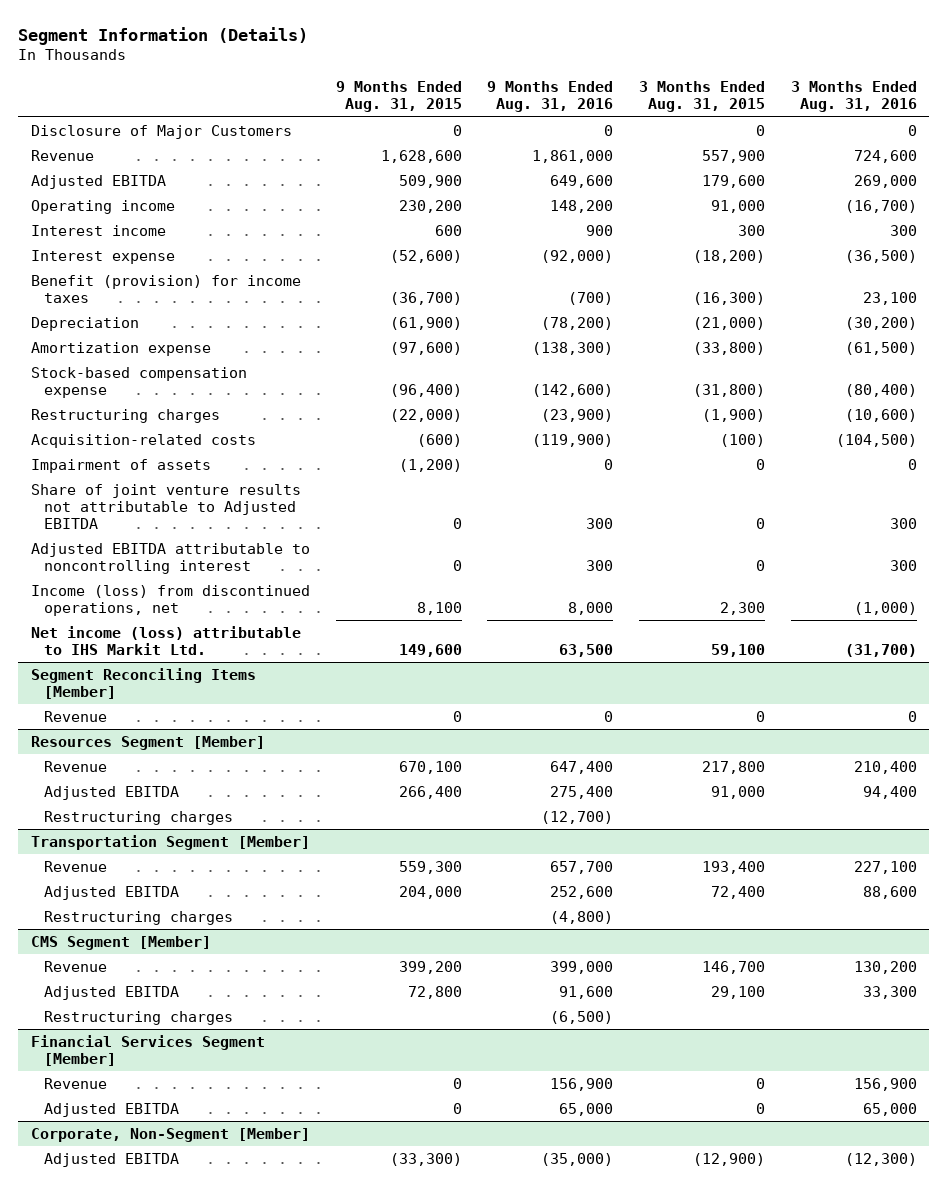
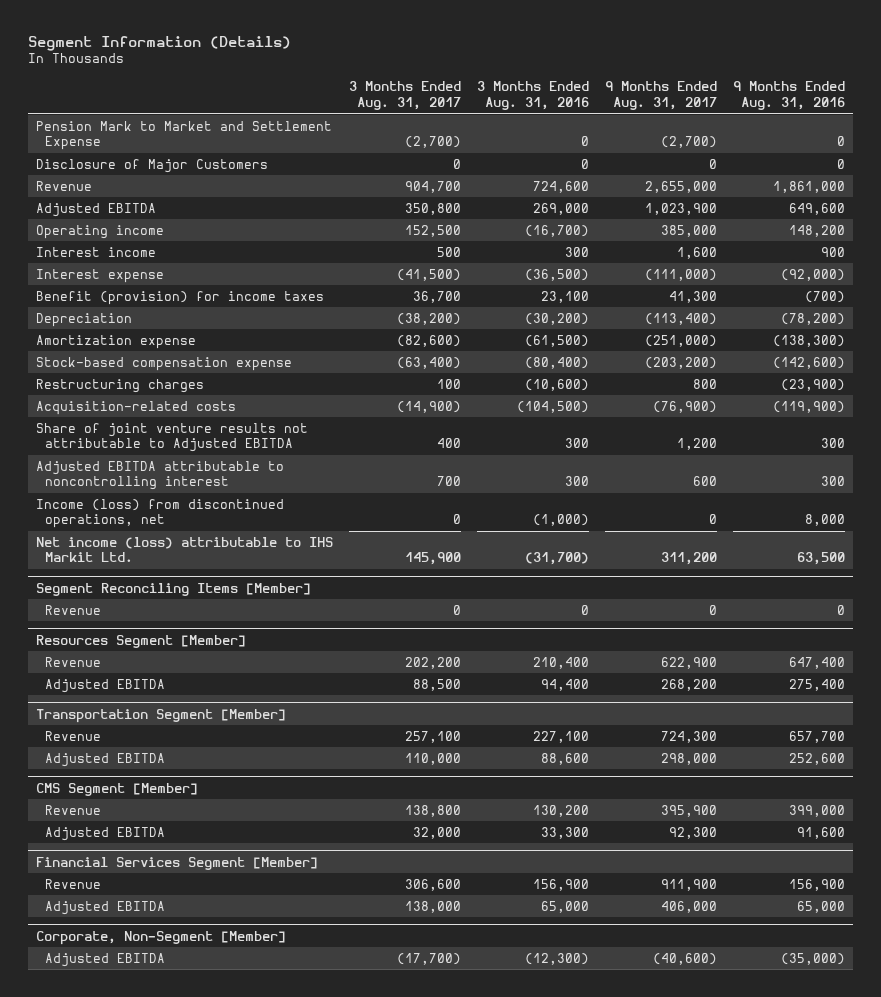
[335,81,462,113] 9 Months Ended Aug. 31, 2015 -> none
[639,81,766,113] 3 Months Ended Aug. 31, 2015 -> none
none -> [348,81,461,111] 3 Months Ended Aug. 31, 2017
none -> [605,81,718,111] 9 Months Ended Aug. 31, 2017
none -> [35,120,332,151] Pension Mark to Market and Settlement Expense
[31,458,212,473] Impairment of assets -> none
[44,810,234,825] Restructuring charges -> none
[44,910,234,925] Restructuring charges -> none
[44,1010,234,1025] Restructuring charges -> none

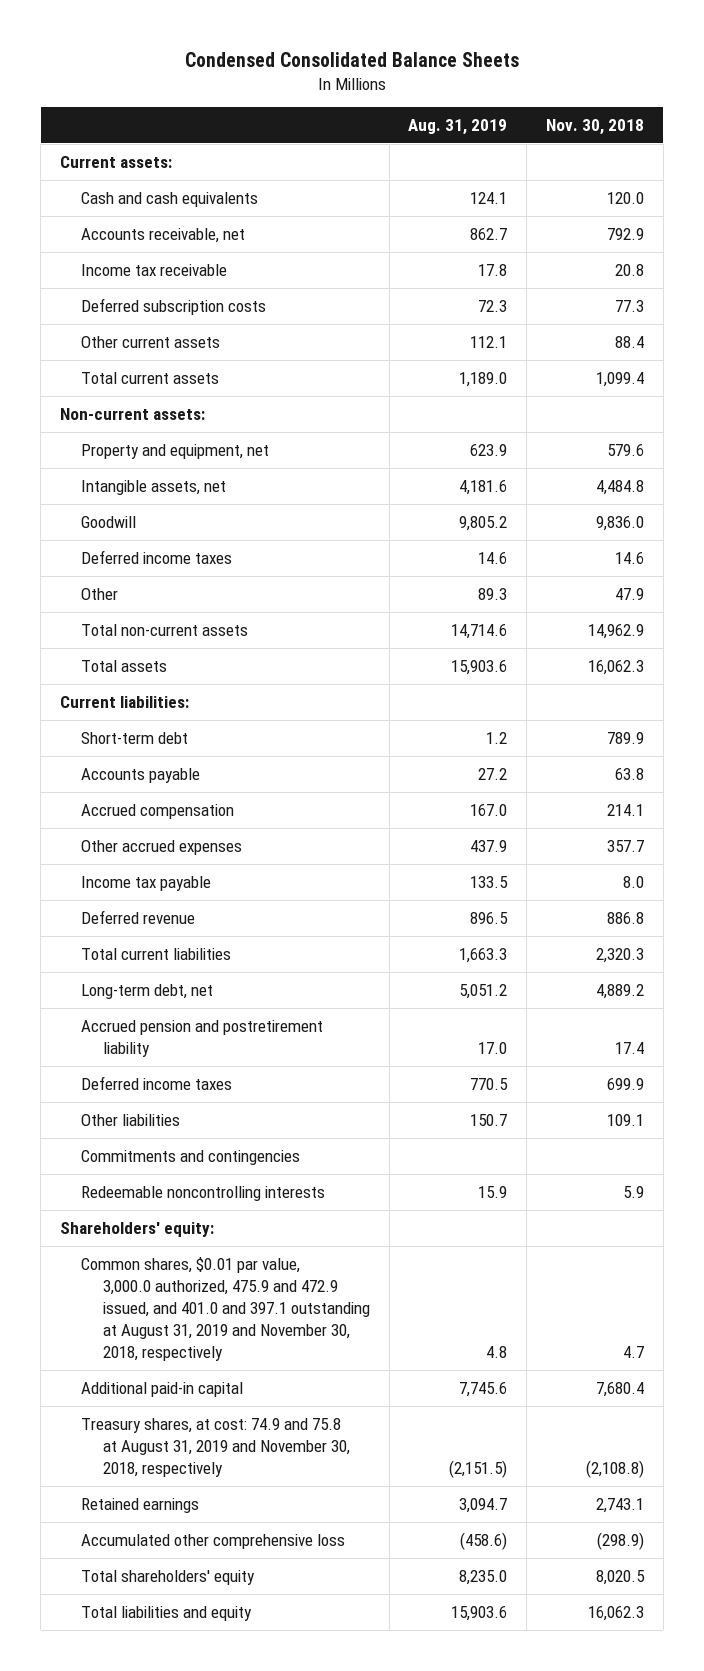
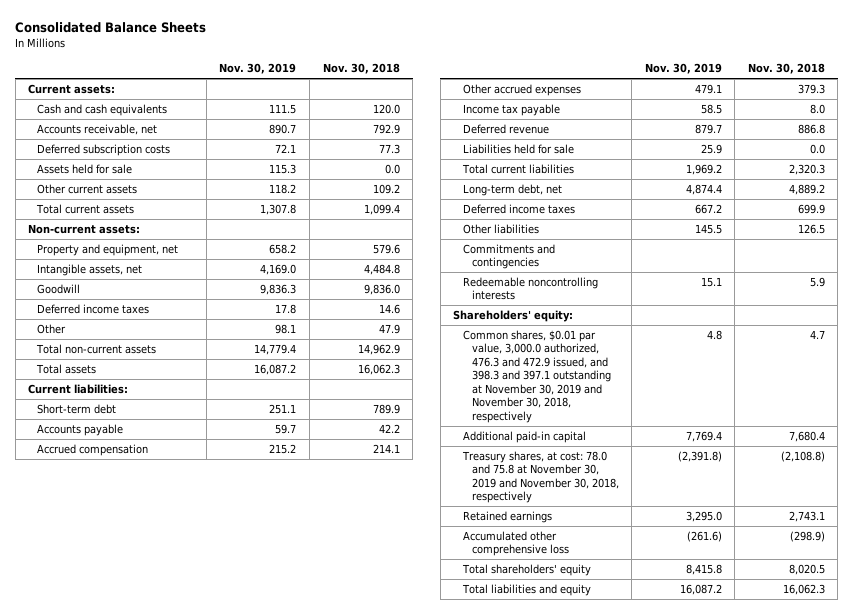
[185,52,520,68] Condensed Consolidated Balance Sheets -> [15,22,207,34] Consolidated Balance Sheets
[408,118,508,135] Aug. 31, 2019 -> none
none -> [219,63,297,75] Nov. 30, 2019
[81,263,228,276] Income tax receivable -> none
none -> [37,163,133,174] Assets held for sale
[615,335,645,348] 88.4 -> [372,183,400,194] 109.2
[615,767,645,780] 63.8 -> [378,423,400,433] 42.2
[607,839,645,852] 357.7 -> [797,83,825,94] 379.3
none -> [462,143,574,154] Liabilities held for sale
[81,1019,324,1057] Accrued pension and postretirement liability -> none
[607,1113,645,1126] 109.1 -> [797,223,825,234] 126.5
[81,1256,370,1361] Common shares, $0.01 par value, 3,000.0 authorized, 475.9 and 472.9 issued, and 401.0 and 397.1 outstanding at August 31, 2019 and November 30, 2018, respectively -> [462,329,611,423] Common shares, $0.01 par value, 3,000.0 authorized, 476.3 and 472.9 issued, and 398.3 and 397.1 outstanding at November 30, 2019 and November 30, 2018, respectively
[81,1417,350,1477] Treasury shares, at cost: 74.9 and 75.8 at August 31, 2019 and November 30, 2018, respectively -> [461,450,619,504] Treasury shares, at cost: 78.0 and 75.8 at November 30, 2019 and November 30, 2018, respectively

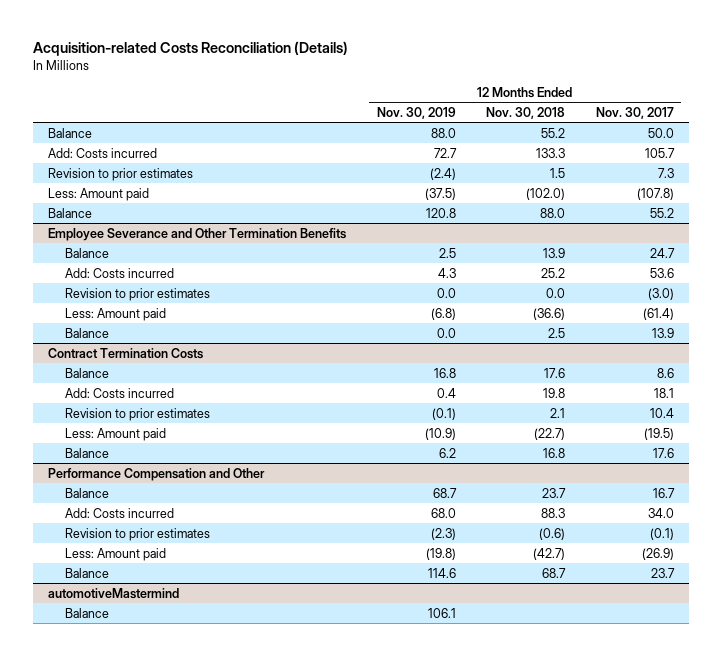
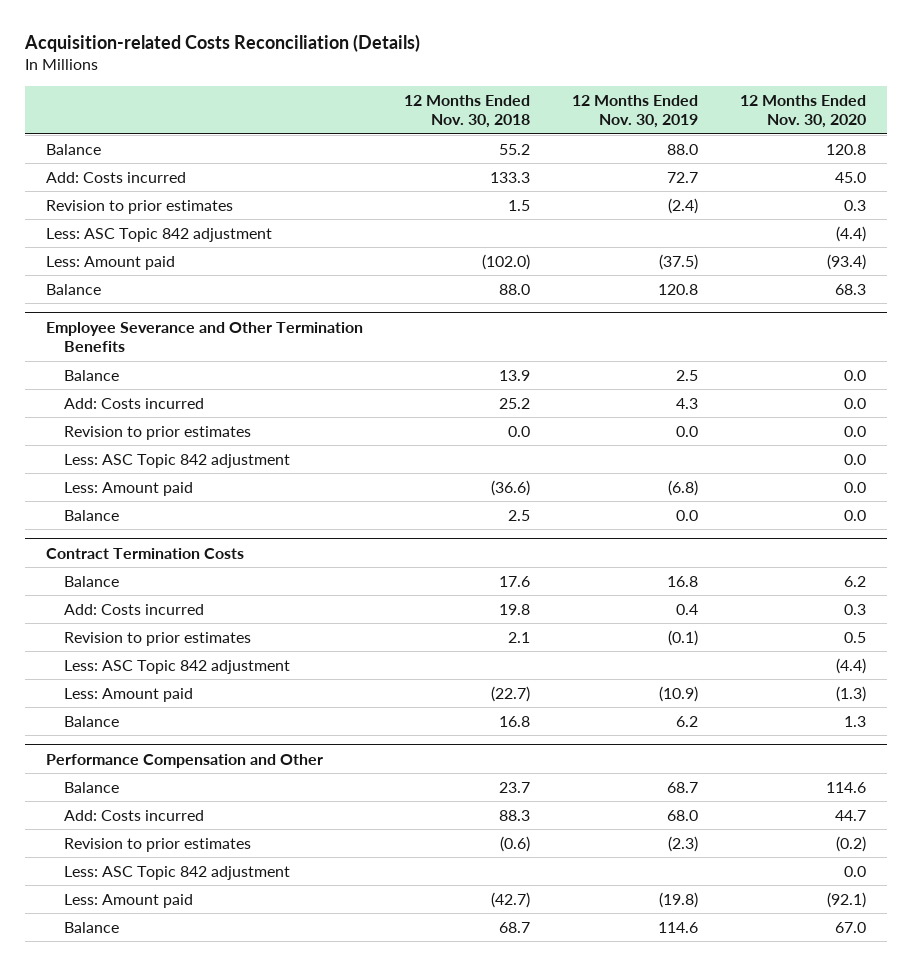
[595,106,674,119] Nov. 30, 2017 -> none
none -> [740,94,867,129] 12 Months Ended Nov. 30, 2020
none -> [45,227,272,242] Less: ASC Topic 842 adjustment
none -> [63,453,290,468] Less: ASC Topic 842 adjustment
none -> [63,659,290,674] Less: ASC Topic 842 adjustment
none -> [63,865,290,880] Less: ASC Topic 842 adjustment
[48,587,180,599] automotiveMastermind -> none
[64,607,109,618] Balance -> none

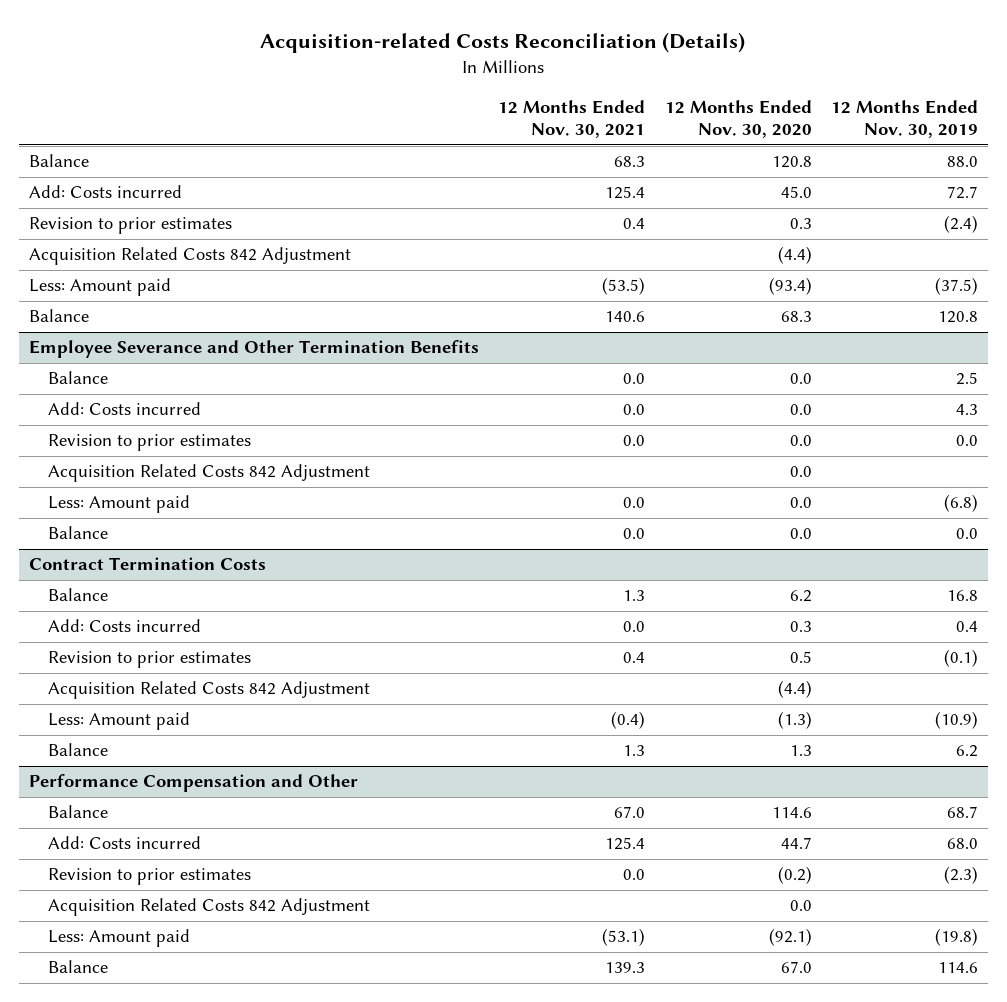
[404,94,531,129] 12 Months Ended Nov. 30, 2018 -> none
none -> [498,100,646,139] 12 Months Ended Nov. 30, 2021
[45,227,272,242] Less: ASC Topic 842 adjustment -> [28,247,351,266] Acquisition Related Costs 842 Adjustment
[63,453,290,468] Less: ASC Topic 842 adjustment -> [48,464,371,483] Acquisition Related Costs 842 Adjustment
[63,659,290,674] Less: ASC Topic 842 adjustment -> [48,681,371,700] Acquisition Related Costs 842 Adjustment
[63,865,290,880] Less: ASC Topic 842 adjustment -> [48,898,371,917] Acquisition Related Costs 842 Adjustment

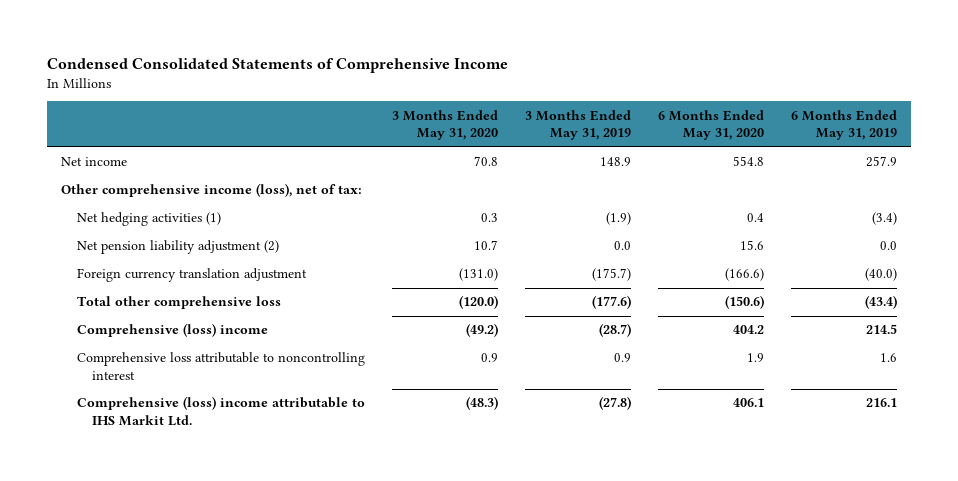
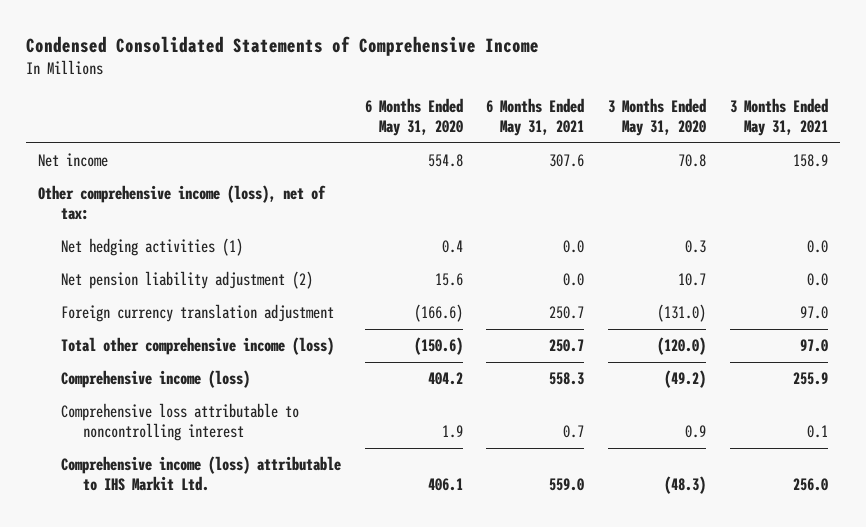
[525,109,632,141] 3 Months Ended May 31, 2019 -> none
[791,109,898,141] 6 Months Ended May 31, 2019 -> none
none -> [486,98,585,137] 6 Months Ended May 31, 2021
none -> [729,98,828,137] 3 Months Ended May 31, 2021
[76,296,281,310] Total other comprehensive loss -> [60,337,334,356] Total other comprehensive income (loss)
[76,323,268,338] Comprehensive (loss) income -> [60,370,250,389] Comprehensive income (loss)
[76,396,365,426] Comprehensive (loss) income attributable to IHS Markit Ltd. -> [60,456,341,492] Comprehensive income (loss) attributable to IHS Markit Ltd.

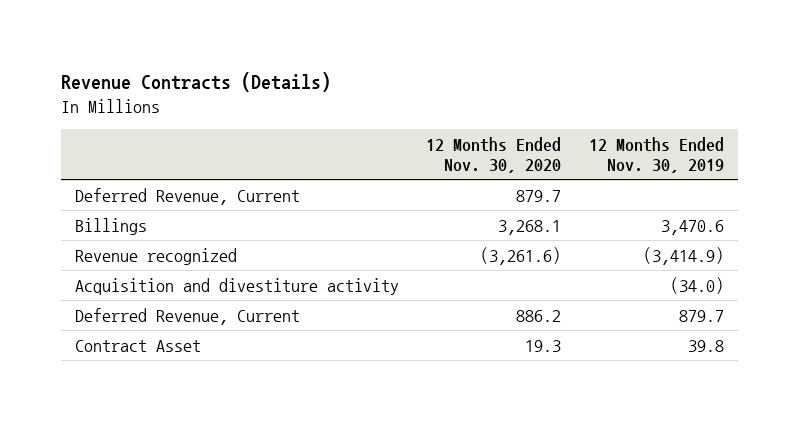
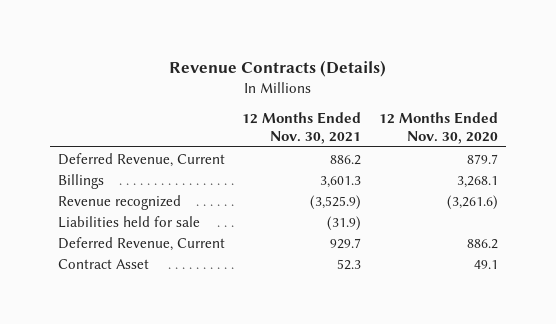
[588,136,724,174] 12 Months Ended Nov. 30, 2019 -> none
none -> [242,112,362,144] 12 Months Ended Nov. 30, 2021
[74,277,399,295] Acquisition and divestiture activity -> [58,215,201,228] Liabilities held for sale
[525,339,562,352] 19.3 -> [473,259,498,269] 49.1

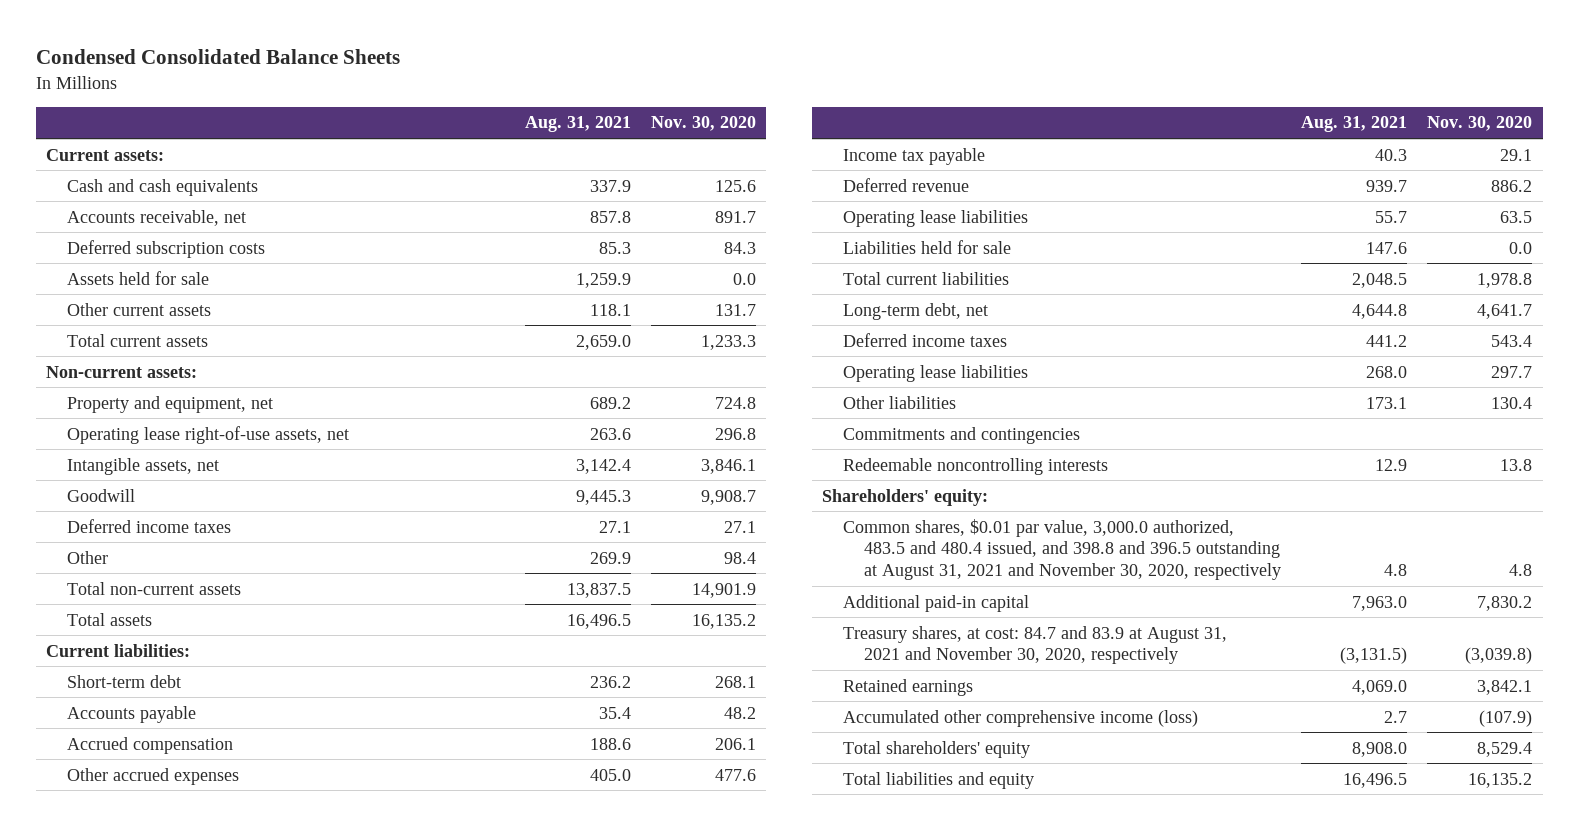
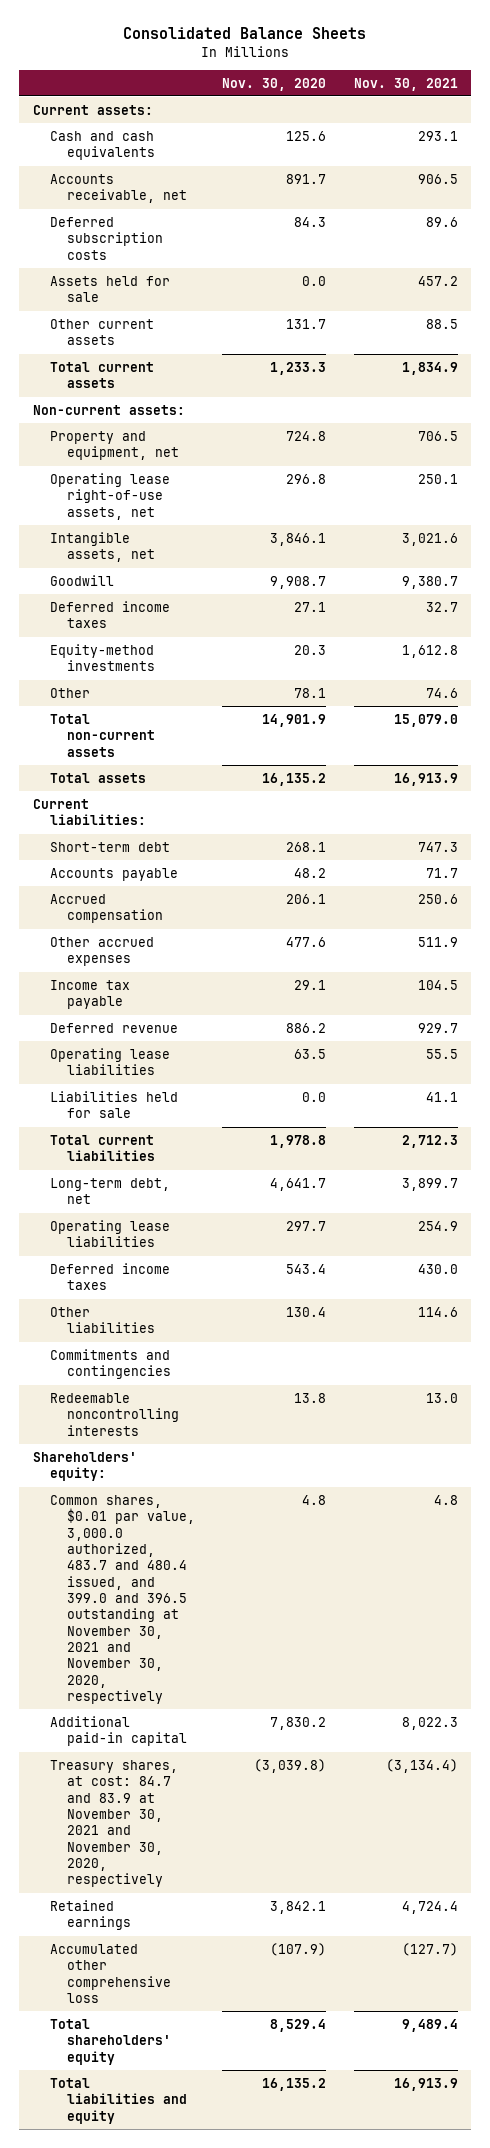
[35,49,400,65] Condensed Consolidated Balance Sheets -> [123,27,367,40] Consolidated Balance Sheets
[524,116,631,133] Aug. 31, 2021 -> none
none -> [353,77,458,91] Nov. 30, 2021
none -> [49,643,156,672] Equity-method investments
[724,551,757,564] 98.4 -> [294,687,327,698] 78.1
[842,332,1007,347] Deferred income taxes -> [49,1262,170,1291] Deferred income taxes
[842,518,1281,581] Common shares, $0.01 par value, 3,000.0 authorized, 483.5 and 480.4 issued, and 398.8 and 396.5 outstanding at August 31, 2021 and November 30, 2020, respectively -> [49,1494,196,1705] Common shares, $0.01 par value, 3,000.0 authorized, 483.7 and 480.4 issued, and 399.0 and 396.5 outstanding at November 30, 2021 and November 30, 2020, respectively
[842,625,1227,665] Treasury shares, at cost: 84.7 and 83.9 at August 31, 2021 and November 30, 2020, respectively -> [49,1759,178,1888] Treasury shares, at cost: 84.7 and 83.9 at November 30, 2021 and November 30, 2020, respectively
[842,709,1198,727] Accumulated other comprehensive income (loss) -> [49,1943,172,2003] Accumulated other comprehensive loss

